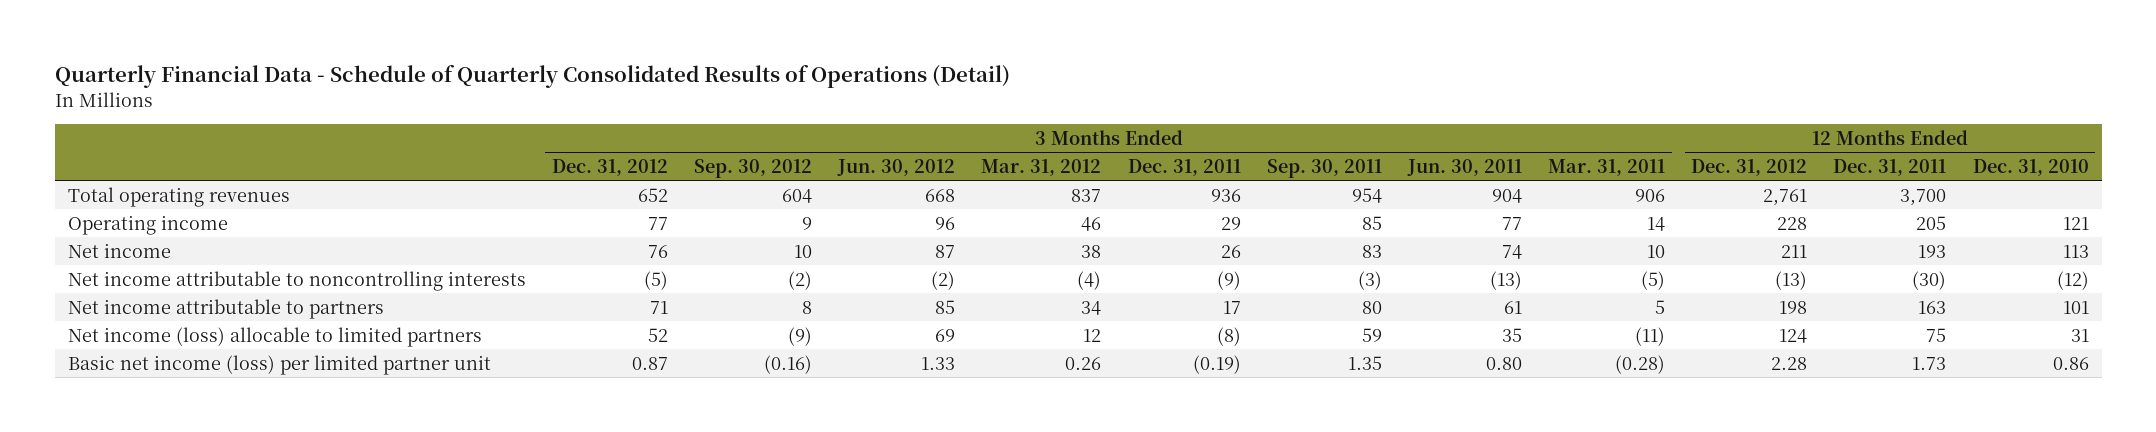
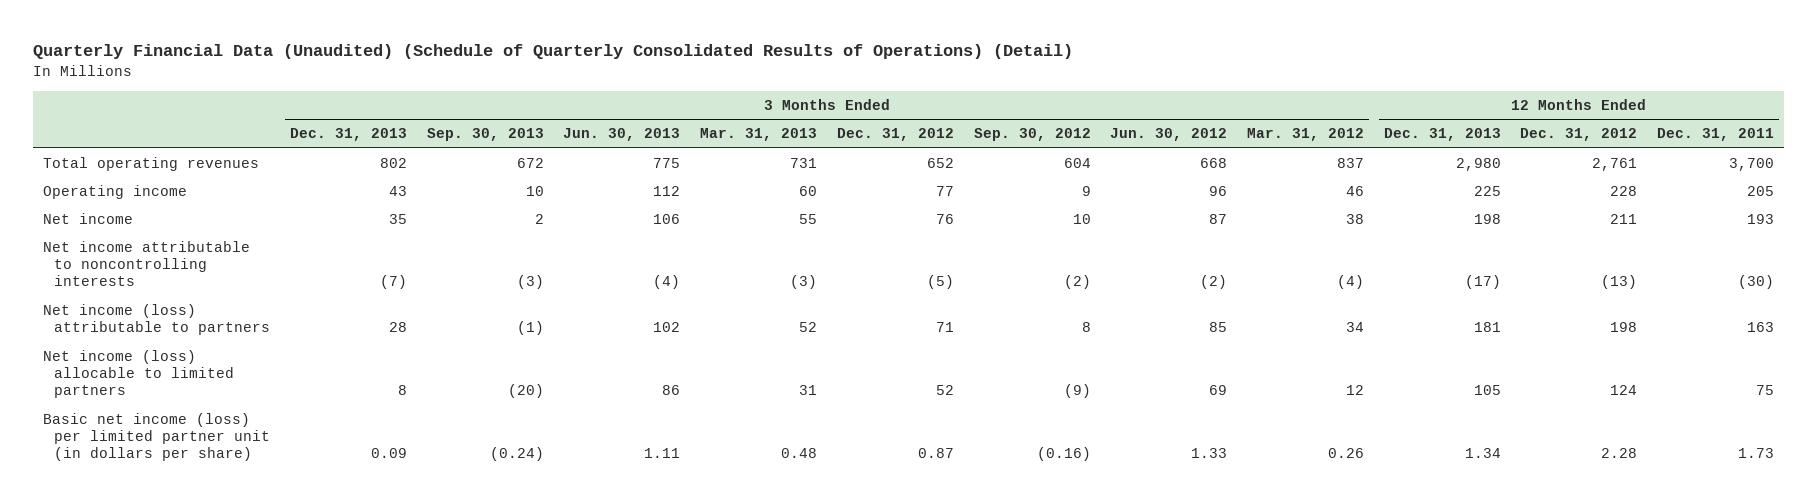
[54,65,1010,89] Quarterly Financial Data - Schedule of Quarterly Consolidated Results of Operations (Detail) -> [33,44,1074,60] Quarterly Financial Data (Unaudited) (Schedule of Quarterly Consolidated Results of Operations) (Detail)
[1127,158,1241,176] Dec. 31, 2011 -> none
[1266,158,1382,178] Sep. 30, 2011 -> none
[1406,158,1522,176] Jun. 30, 2011 -> none
[1548,158,1666,176] Mar. 31, 2011 -> none
[1972,158,2089,176] Dec. 31, 2010 -> none
none -> [289,128,407,142] Dec. 31, 2013
none -> [426,128,544,142] Sep. 30, 2013
none -> [563,128,681,142] Jun. 30, 2013
none -> [700,128,818,142] Mar. 31, 2013
none -> [1383,128,1501,142] Dec. 31, 2013
[67,298,384,319] Net income attributable to partners -> [43,304,271,336] Net income (loss) attributable to partners
[67,354,491,375] Basic net income (loss) per limited partner unit -> [43,413,271,462] Basic net income (loss) per limited partner unit (in dollars per share)

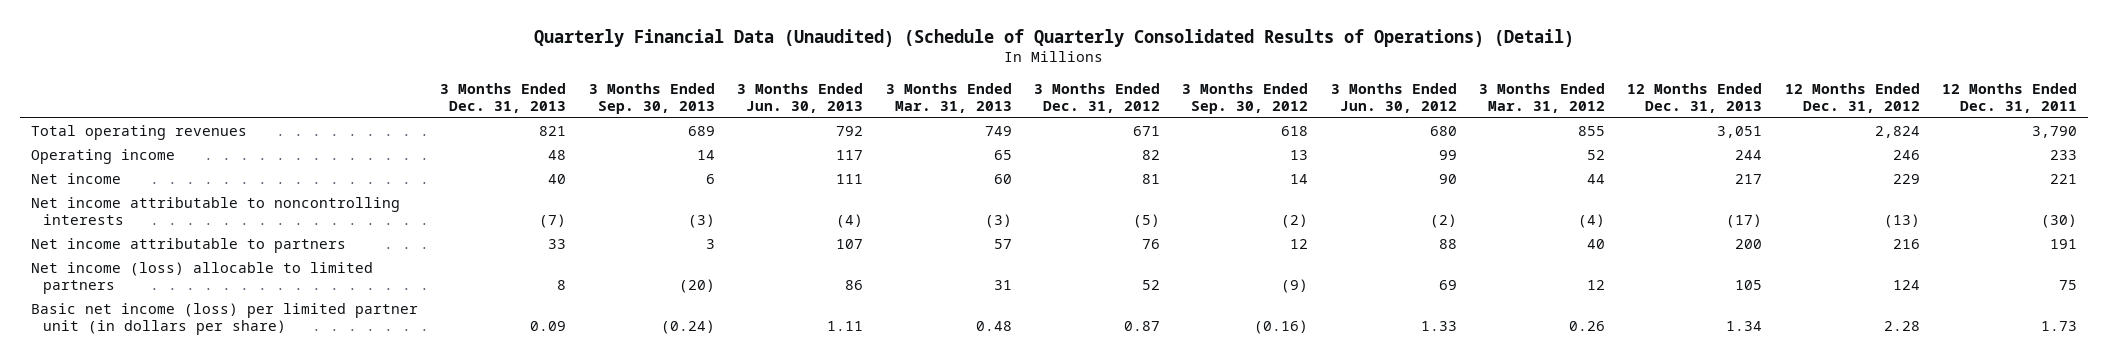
[379,158,407,169] 802 -> [539,126,567,137] 821
[516,158,544,169] 672 -> [687,126,715,137] 689
[653,158,681,169] 775 -> [836,126,864,137] 792
[790,158,818,169] 731 -> [984,126,1012,137] 749
[926,158,954,169] 652 -> [1132,126,1160,137] 671
[1063,158,1091,169] 604 -> [1281,126,1309,137] 618
[1200,158,1228,169] 668 -> [1429,126,1457,137] 680
[1336,158,1364,169] 837 -> [1578,126,1606,137] 855
[1455,158,1501,172] 2,980 -> [1717,126,1763,139] 3,051
[1592,158,1638,172] 2,761 -> [1874,126,1920,139] 2,824
[1729,158,1775,172] 3,700 -> [2032,126,2078,139] 3,790
[388,186,407,197] 43 -> [548,150,567,161] 48
[525,186,544,197] 10 -> [696,150,715,161] 14
[653,186,681,197] 112 -> [836,150,864,161] 117
[799,186,818,197] 60 -> [993,150,1012,161] 65
[935,186,954,197] 77 -> [1141,150,1160,161] 82
[1081,186,1091,197] 9 -> [1290,150,1309,161] 13
[1209,186,1228,197] 96 -> [1438,150,1457,161] 99
[1345,186,1364,197] 46 -> [1587,150,1606,161] 52
[1473,186,1501,197] 225 -> [1735,150,1763,161] 244
[1610,186,1638,197] 228 -> [1892,150,1920,161] 246
[1747,186,1775,197] 205 -> [2050,150,2078,161] 233
[388,214,407,225] 35 -> [548,174,567,185] 40
[534,214,544,225] 2 -> [705,174,715,185] 6
[653,214,681,225] 106 -> [836,174,864,185] 111
[799,214,818,225] 55 -> [993,174,1012,185] 60
[935,214,954,225] 76 -> [1141,174,1160,185] 81
[1072,214,1091,225] 10 -> [1290,174,1309,185] 14
[1209,214,1228,225] 87 -> [1438,174,1457,185] 90
[1345,214,1364,225] 38 -> [1587,174,1606,185] 44
[1473,214,1501,225] 198 -> [1735,174,1763,185] 217
[1610,214,1638,225] 211 -> [1892,174,1920,185] 229
[1747,214,1775,225] 193 -> [2050,174,2078,185] 221
[43,304,271,336] Net income (loss) attributable to partners -> [31,238,347,254] Net income attributable to partners
[388,322,407,333] 28 -> [548,239,567,250] 33
[516,321,544,336] (1) -> [705,239,715,250] 3
[653,322,681,333] 102 -> [836,239,864,250] 107
[799,322,818,333] 52 -> [993,239,1012,250] 57
[935,322,954,333] 71 -> [1141,239,1160,250] 76
[1081,322,1091,333] 8 -> [1290,239,1309,250] 12
[1209,322,1228,333] 85 -> [1438,239,1457,250] 88
[1345,322,1364,333] 34 -> [1587,239,1606,250] 40
[1473,322,1501,333] 181 -> [1735,239,1763,250] 200
[1610,322,1638,333] 198 -> [1892,239,1920,250] 216
[1747,322,1775,333] 163 -> [2050,239,2078,250] 191

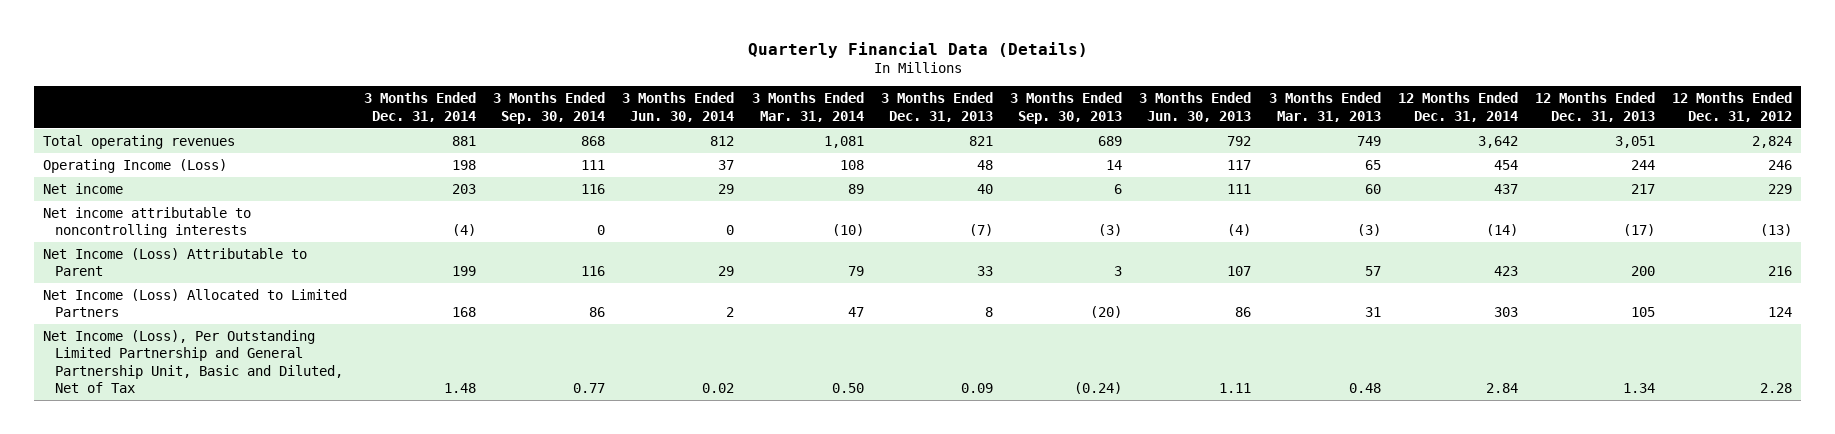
[534,28,1575,47] Quarterly Financial Data (Unaudited) (Schedule of Quarterly Consolidated Results of Operations) (Detail) -> [747,41,1088,58] Quarterly Financial Data (Details)
[1033,82,1160,113] 3 Months Ended Dec. 31, 2012 -> none
[1182,82,1309,114] 3 Months Ended Sep. 30, 2012 -> none
[1330,82,1457,113] 3 Months Ended Jun. 30, 2012 -> none
[1479,82,1606,113] 3 Months Ended Mar. 31, 2012 -> none
[1942,82,2078,113] 12 Months Ended Dec. 31, 2011 -> none
none -> [363,92,476,122] 3 Months Ended Dec. 31, 2014
none -> [493,92,606,124] 3 Months Ended Sep. 30, 2014
none -> [622,92,735,122] 3 Months Ended Jun. 30, 2014
none -> [751,92,864,122] 3 Months Ended Mar. 31, 2014
none -> [1397,92,1518,122] 12 Months Ended Dec. 31, 2014
[31,149,176,165] Operating income -> [42,158,227,173] Operating Income (Loss)
[31,238,347,254] Net income attributable to partners -> [42,247,307,277] Net Income (Loss) Attributable to Parent
[31,262,374,295] Net income (loss) allocable to limited partners -> [42,288,347,318] Net Income (Loss) Allocated to Limited Partners
[31,303,419,336] Basic net income (loss) per limited partner unit (in dollars per share) -> [42,329,343,393] Net Income (Loss), Per Outstanding Limited Partnership and General Partnership Unit, Basic and Diluted, Net of Tax

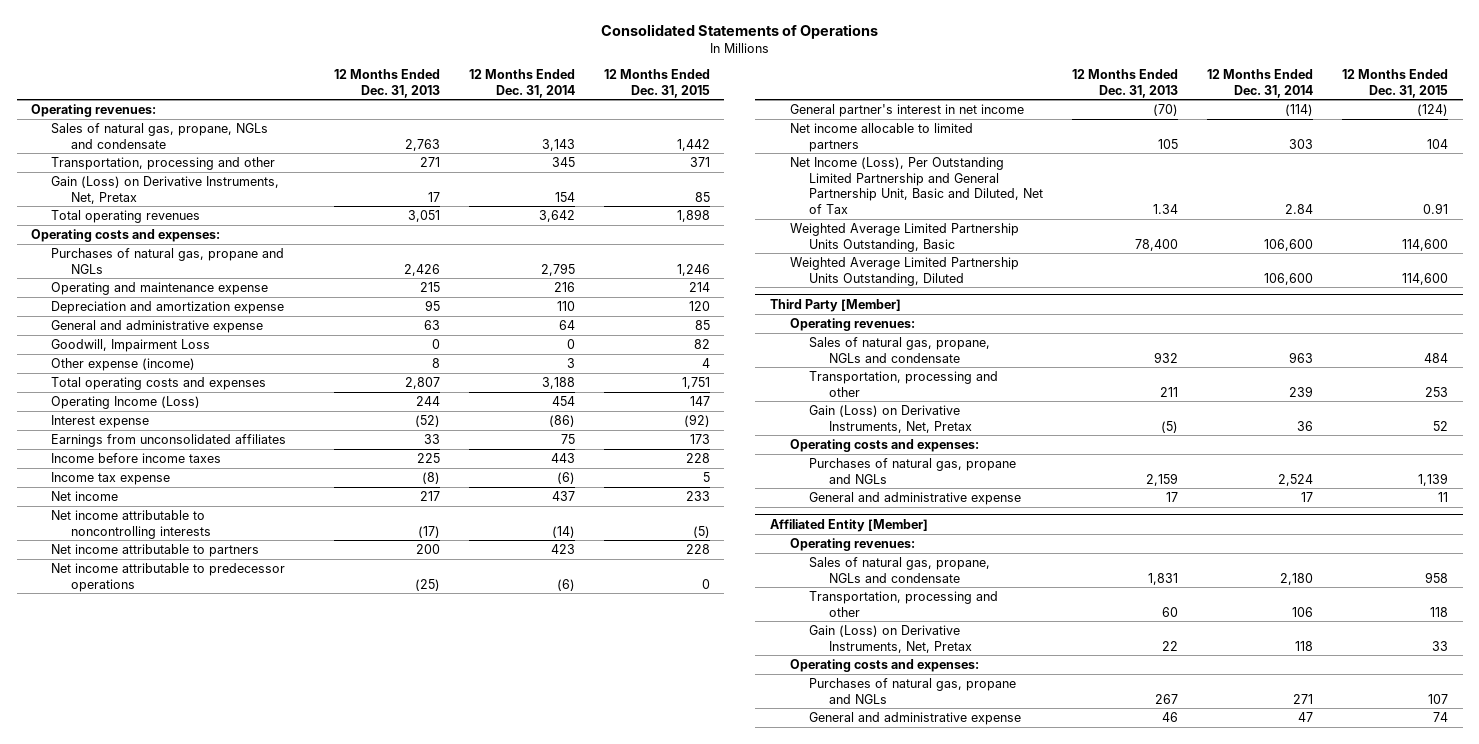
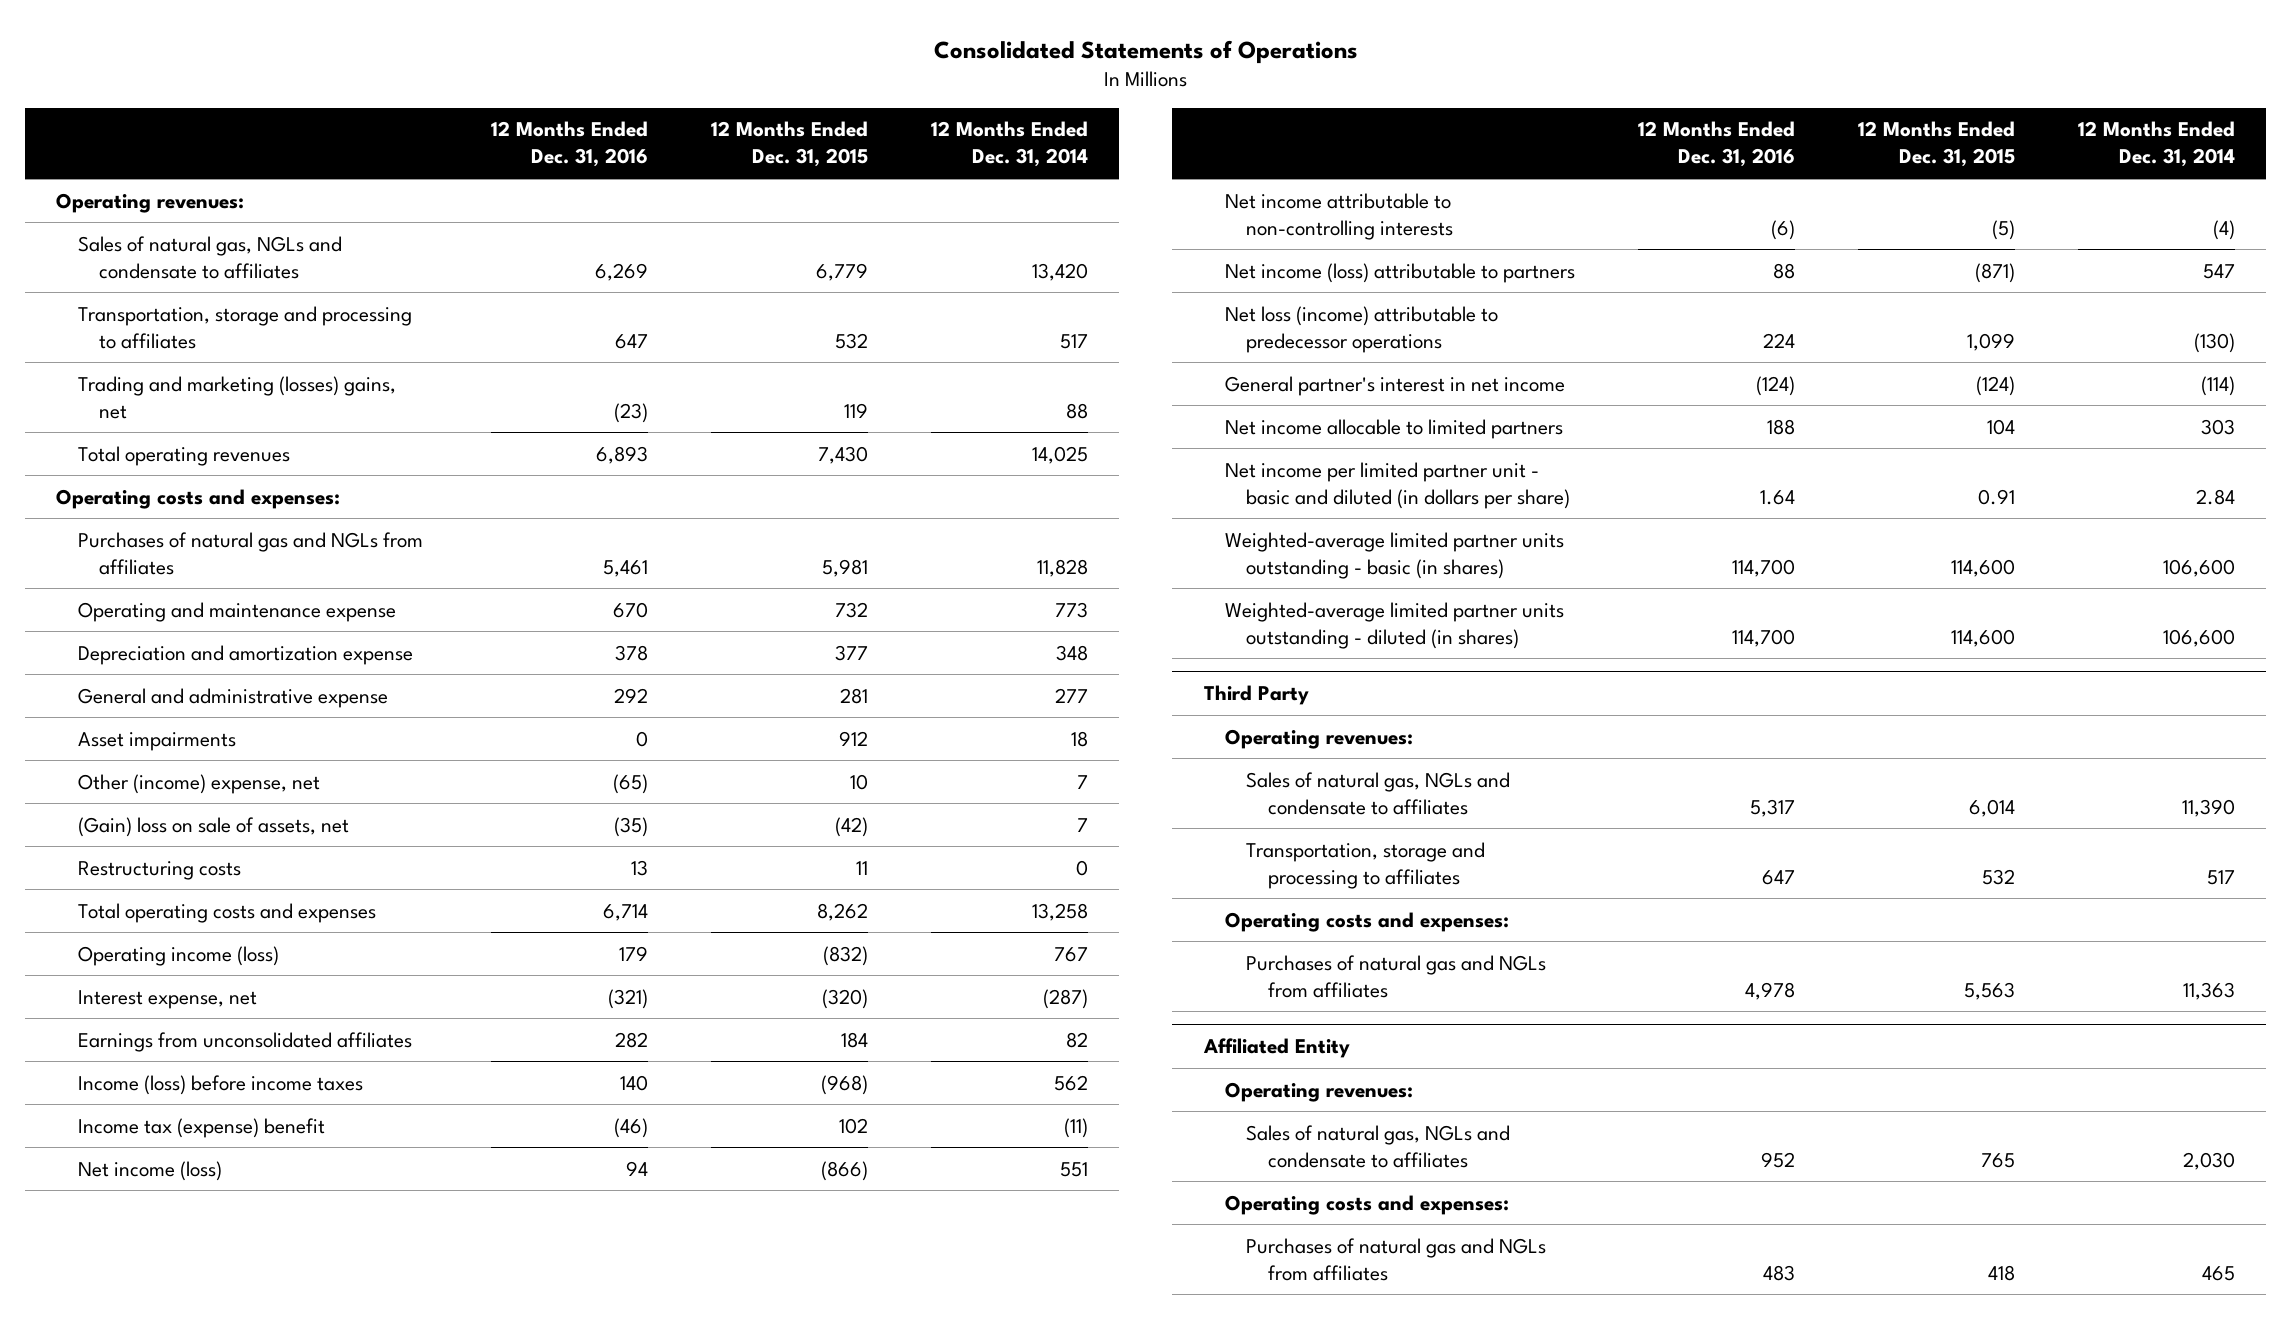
[333,69,440,98] 12 Months Ended Dec. 31, 2013 -> none
none -> [490,121,648,168] 12 Months Ended Dec. 31, 2016
[50,122,268,149] Sales of natural gas, propane, NGLs and condensate -> [77,235,342,279] Sales of natural gas, NGLs and condensate to affiliates
[541,138,575,151] 3,143 -> [1031,262,1088,281] 13,420
[676,138,710,151] 1,442 -> [815,262,868,281] 6,779
[50,156,275,170] Transportation, processing and other -> [77,305,412,349] Transportation, storage and processing to affiliates
[551,156,575,167] 345 -> [1059,333,1088,349] 517
[689,156,710,167] 371 -> [834,332,868,349] 532
[50,175,279,204] Gain (Loss) on Derivative Instruments, Net, Pretax -> [77,375,396,419] Trading and marketing (losses) gains, net
[554,191,575,202] 154 -> [1065,402,1088,419] 88
[694,191,710,202] 85 -> [843,402,868,418] 119
[538,209,575,222] 3,642 -> [1031,445,1088,464] 14,025
[676,208,710,222] 1,898 -> [817,445,868,464] 7,430
[50,338,210,352] Goodwill, Impairment Loss -> none
[50,247,284,274] Purchases of natural gas, propane and NGLs -> [77,531,423,575] Purchases of natural gas and NGLs from affiliates
[540,262,575,276] 2,795 -> [1036,558,1088,577] 11,828
[676,263,710,276] 1,246 -> [821,558,868,577] 5,981
[553,281,575,292] 216 -> [1054,601,1088,618] 773
[688,281,710,292] 214 -> [834,601,868,618] 732
[556,300,575,311] 110 -> [1055,644,1088,661] 348
[688,300,710,311] 120 -> [834,644,868,661] 377
[558,319,575,330] 64 -> [1054,687,1088,703] 277
[694,319,710,330] 85 -> [839,687,868,704] 281
none -> [77,731,236,751] Asset impairments
[50,357,195,371] Other expense (income) -> [77,773,320,794] Other (income) expense, net
[566,357,575,368] 3 -> [1076,774,1088,789] 7
[701,357,710,368] 4 -> [849,773,868,790] 10
none -> [77,816,349,837] (Gain) loss on sale of assets, net
none -> [77,860,241,880] Restructuring costs
[541,376,575,389] 3,188 -> [1031,902,1088,921] 13,258
[681,376,710,389] 1,751 -> [816,902,868,921] 8,262
[50,395,200,409] Operating Income (Loss) -> [77,945,279,966] Operating income (loss)
[551,395,575,406] 454 -> [1053,946,1088,962] 767
[689,395,710,406] 147 -> [822,945,868,966] (832)
[50,414,149,428] Interest expense -> [77,989,257,1009] Interest expense, net
[548,414,575,427] (86) -> [1042,988,1088,1009] (287)
[683,413,710,427] (92) -> [821,988,868,1009] (320)
[560,433,575,444] 75 -> [1065,1031,1088,1048] 82
[689,433,710,444] 173 -> [840,1031,868,1048] 184
[50,452,221,463] Income before income taxes -> [77,1074,363,1095] Income (loss) before income taxes
[550,452,575,463] 443 -> [1053,1074,1088,1091] 562
[685,452,710,463] 228 -> [820,1074,868,1095] (968)
[50,471,170,485] Income tax expense -> [77,1117,325,1138] Income tax (expense) benefit
[556,471,575,484] (6) -> [1063,1117,1088,1138] (11)
[702,471,710,482] 5 -> [838,1117,868,1134] 102
[50,490,118,501] Net income -> [77,1160,222,1181] Net income (loss)
[551,490,575,501] 437 -> [1059,1161,1088,1177] 551
[685,490,710,501] 233 -> [820,1160,868,1181] (866)
[50,509,211,539] Net income attributable to noncontrolling interests -> [1224,192,1454,240] Net income attributable to non-controlling interests
[551,525,575,538] (14) -> [2212,219,2235,240] (4)
[50,543,259,557] Net income attributable to partners -> [1224,262,1575,283] Net income (loss) attributable to partners
[550,543,575,554] 423 -> [2202,263,2235,279] 547
[685,543,710,554] 228 -> [1974,262,2015,283] (871)
[50,562,285,592] Net income attributable to predecessor operations -> [1224,305,1498,353] Net loss (income) attributable to predecessor operations
[556,578,575,591] (6) -> [2193,332,2235,353] (130)
[701,578,710,589] 0 -> [1966,332,2015,351] 1,099
[789,156,1044,214] Net Income (Loss), Per Outstanding Limited Partnership and General Partnership Unit, Basic and Diluted, Net of Tax -> [1224,461,1571,509] Net income per limited partner unit - basic and diluted (in dollars per share)
[789,222,1019,252] Weighted Average Limited Partnership Units Outstanding, Basic -> [1224,531,1564,579] Weighted-average limited partner units outstanding - basic (in shares)
[789,256,1019,286] Weighted Average Limited Partnership Units Outstanding, Diluted -> [1224,601,1564,649] Weighted-average limited partner units outstanding - diluted (in shares)
[769,298,901,312] Third Party [Member] -> [1203,685,1309,706] Third Party
[809,404,973,433] Gain (Loss) on Derivative Instruments, Net, Pretax -> none
[809,336,991,363] Sales of natural gas, propane, NGLs and condensate -> [1246,771,1511,815] Sales of natural gas, NGLs and condensate to affiliates
[1289,351,1314,363] 963 -> [2181,798,2235,817] 11,390
[1424,352,1449,363] 484 -> [1968,798,2015,817] 6,014
[809,370,999,397] Transportation, processing and other -> [1246,841,1486,889] Transportation, storage and processing to affiliates
[1289,385,1314,397] 239 -> [2206,869,2235,885] 517
[1425,386,1449,397] 253 -> [1981,868,2015,885] 532
[809,491,1022,505] General and administrative expense -> none
[809,457,1017,484] Purchases of natural gas, propane and NGLs -> [1246,954,1547,998] Purchases of natural gas and NGLs from affiliates
[1278,473,1314,486] 2,524 -> [2182,981,2235,1000] 11,363
[1418,472,1449,486] 1,139 -> [1963,981,2015,1000] 5,563
[769,518,928,532] Affiliated Entity [Member] -> [1202,1038,1350,1059] Affiliated Entity
[809,590,999,617] Transportation, processing and other -> none
[809,624,973,653] Gain (Loss) on Derivative Instruments, Net, Pretax -> none
[809,556,991,583] Sales of natural gas, propane, NGLs and condensate -> [1246,1124,1511,1168] Sales of natural gas, NGLs and condensate to affiliates
[1280,572,1314,585] 2,180 -> [2182,1151,2235,1170] 2,030
[1425,571,1449,583] 958 -> [1980,1152,2015,1168] 765
[809,711,1022,725] General and administrative expense -> none
[809,677,1017,704] Purchases of natural gas, propane and NGLs -> [1246,1237,1547,1281] Purchases of natural gas and NGLs from affiliates
[1293,693,1314,704] 271 -> [2201,1265,2235,1281] 465
[1428,693,1449,704] 107 -> [1987,1264,2015,1281] 418

